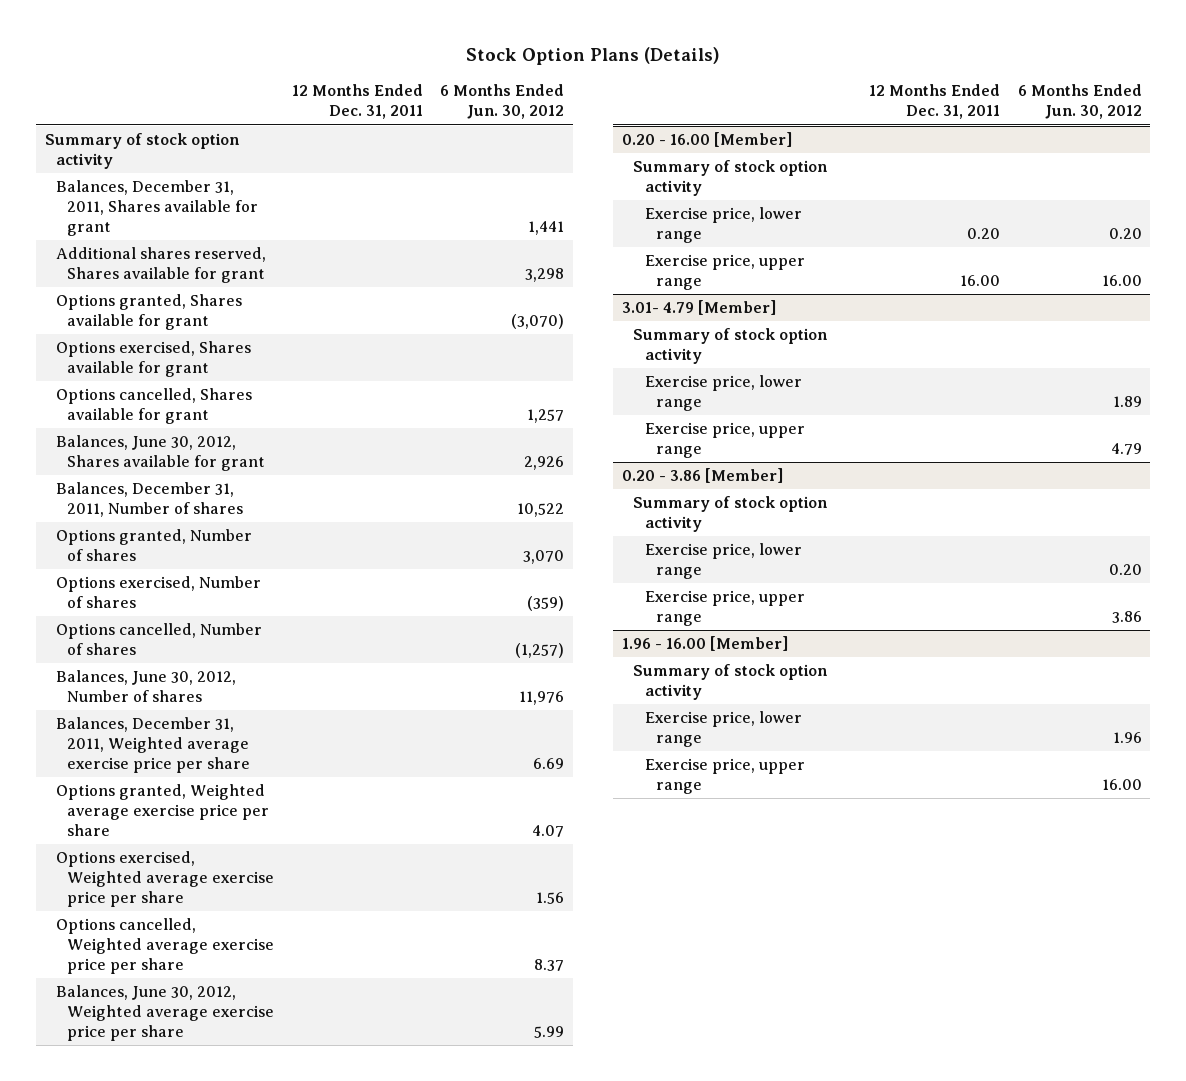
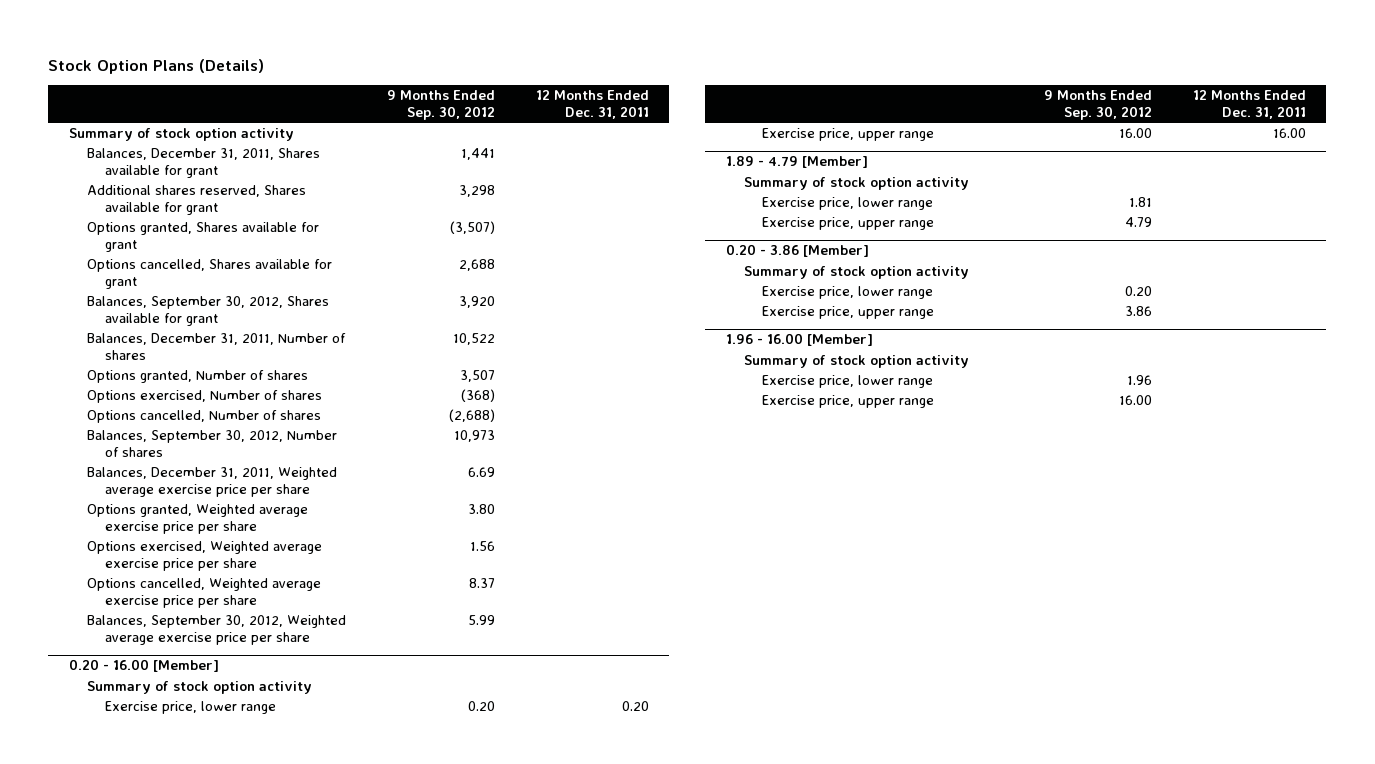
[440,84,565,120] 6 Months Ended Jun. 30, 2012 -> none
none -> [386,90,495,120] 9 Months Ended Sep. 30, 2012
[56,341,252,378] Options exercised, Shares available for grant -> none
[56,435,266,472] Balances, June 30, 2012, Shares available for grant -> [87,296,330,326] Balances, September 30, 2012, Shares available for grant
[56,670,237,703] Balances, June 30, 2012, Number of shares -> [87,430,338,457] Balances, September 30, 2012, Number of shares
[56,985,275,1042] Balances, June 30, 2012, Weighted average exercise price per share -> [87,615,347,645] Balances, September 30, 2012, Weighted average exercise price per share
[622,300,777,316] 3.01- 4.79 [Member] -> none
[633,328,829,365] Summary of stock option activity -> none
[644,375,802,412] Exercise price, lower range -> none
[644,422,805,459] Exercise price, upper range -> none
none -> [725,156,868,169] 1.89 - 4.79 [Member]
none -> [744,177,970,191] Summary of stock option activity
none -> [762,197,934,211] Exercise price, lower range
none -> [762,217,935,231] Exercise price, upper range

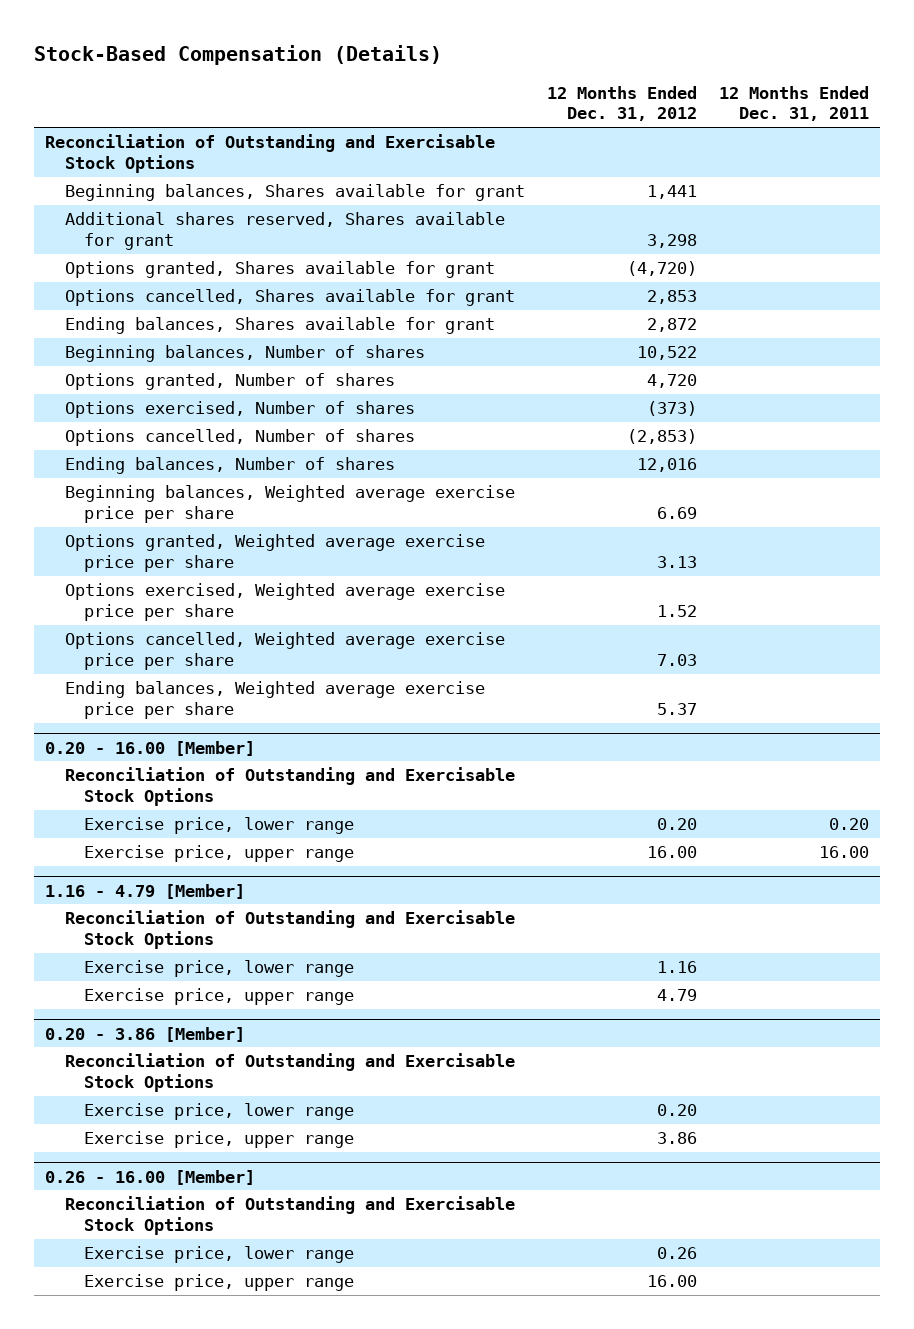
[48,58,265,74] Stock Option Plans (Details) -> [34,45,443,66] Stock-Based Compensation (Details)
[386,90,495,120] 9 Months Ended Sep. 30, 2012 -> none
none -> [546,85,697,122] 12 Months Ended Dec. 31, 2012
[68,128,294,142] Summary of stock option activity -> [45,134,496,173] Reconciliation of Outstanding and Exercisable Stock Options
[87,148,321,178] Balances, December 31, 2011, Shares available for grant -> [64,184,525,202] Beginning balances, Shares available for grant
[87,296,330,326] Balances, September 30, 2012, Shares available for grant -> [64,317,495,335] Ending balances, Shares available for grant
[87,333,347,360] Balances, December 31, 2011, Number of shares -> [64,345,425,363] Beginning balances, Number of shares
[87,430,338,457] Balances, September 30, 2012, Number of shares -> [64,457,395,475] Ending balances, Number of shares
[87,467,338,497] Balances, December 31, 2011, Weighted average exercise price per share -> [64,485,515,523] Beginning balances, Weighted average exercise price per share
[87,615,347,645] Balances, September 30, 2012, Weighted average exercise price per share -> [64,681,485,719] Ending balances, Weighted average exercise price per share
[87,681,313,695] Summary of stock option activity -> [64,767,515,806] Reconciliation of Outstanding and Exercisable Stock Options
[725,156,868,169] 1.89 - 4.79 [Member] -> [45,883,246,899] 1.16 - 4.79 [Member]
[744,177,970,191] Summary of stock option activity -> [64,910,515,949] Reconciliation of Outstanding and Exercisable Stock Options
[744,266,970,280] Summary of stock option activity -> [64,1053,515,1092] Reconciliation of Outstanding and Exercisable Stock Options
[725,333,873,347] 1.96 - 16.00 [Member] -> none
[744,355,970,369] Summary of stock option activity -> none
[762,375,934,389] Exercise price, lower range -> none
[762,395,935,409] Exercise price, upper range -> none
none -> [45,1169,256,1185] 0.26 - 16.00 [Member]
none -> [64,1196,515,1235] Reconciliation of Outstanding and Exercisable Stock Options
none -> [84,1246,355,1264] Exercise price, lower range
none -> [84,1274,355,1292] Exercise price, upper range

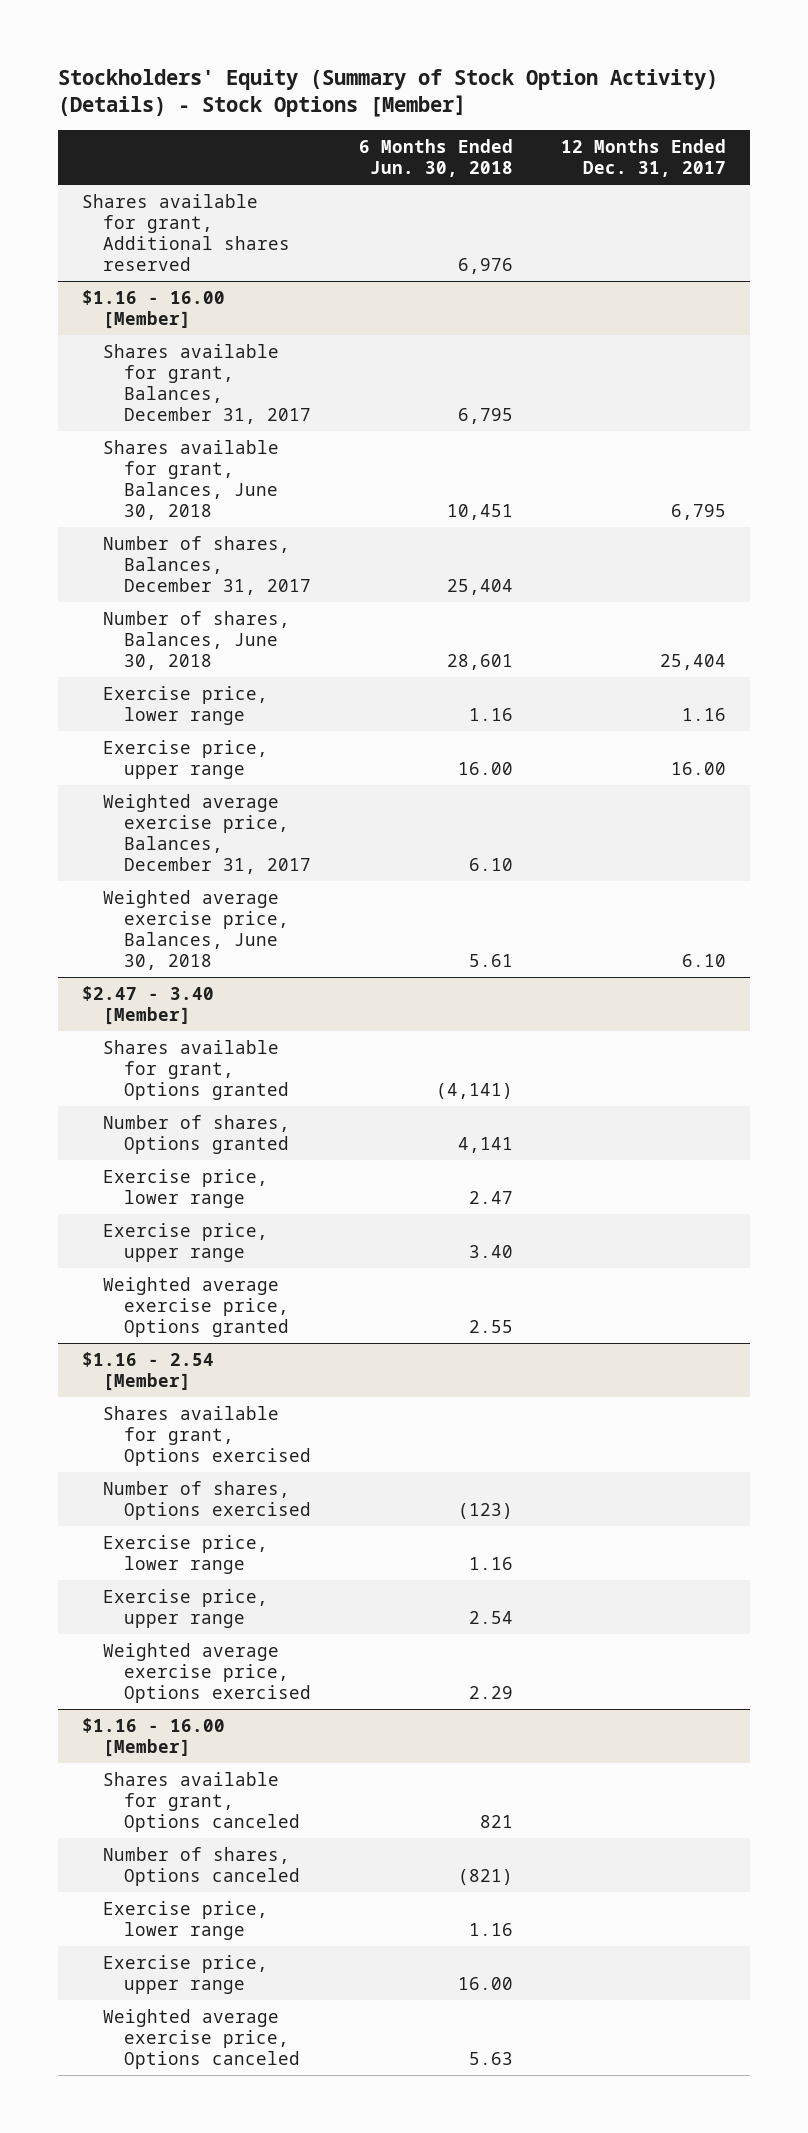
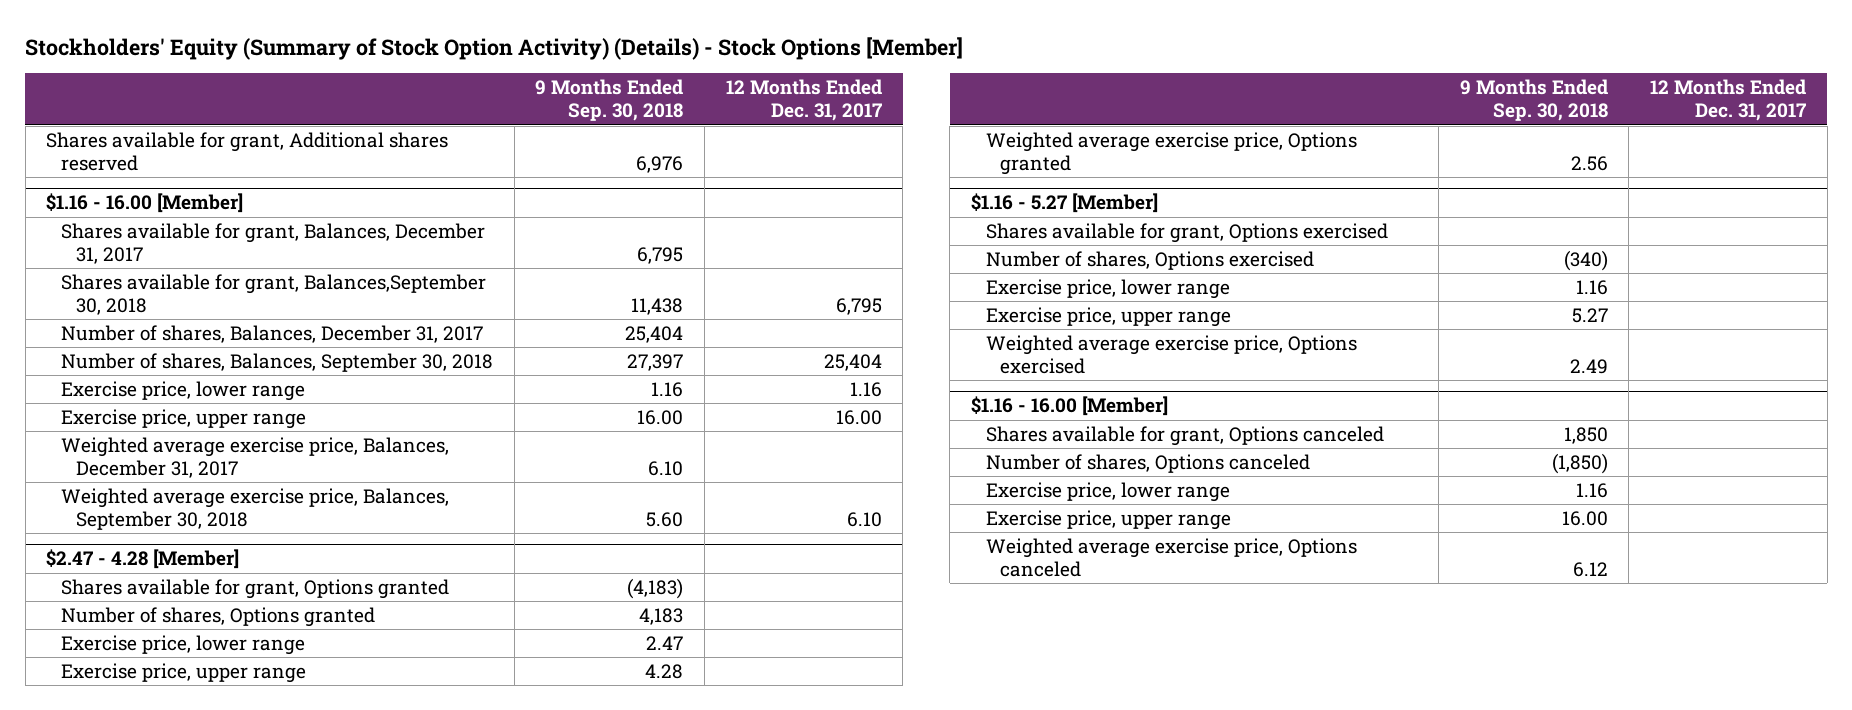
[358,138,513,177] 6 Months Ended Jun. 30, 2018 -> none
none -> [535,79,684,122] 9 Months Ended Sep. 30, 2018
[102,439,279,521] Shares available for grant, Balances, June 30, 2018 -> [61,273,487,315] Shares available for grant, Balances,September 30, 2018
[102,610,290,671] Number of shares, Balances, June 30, 2018 -> [61,352,494,372] Number of shares, Balances, September 30, 2018
[102,889,289,971] Weighted average exercise price, Balances, June 30, 2018 -> [61,487,450,530] Weighted average exercise price, Balances, September 30, 2018
[81,985,214,1025] $2.47 - 3.40 [Member] -> [46,549,240,570] $2.47 - 4.28 [Member]
[81,1351,214,1391] $1.16 - 2.54 [Member] -> [970,193,1158,214] $1.16 - 5.27 [Member]

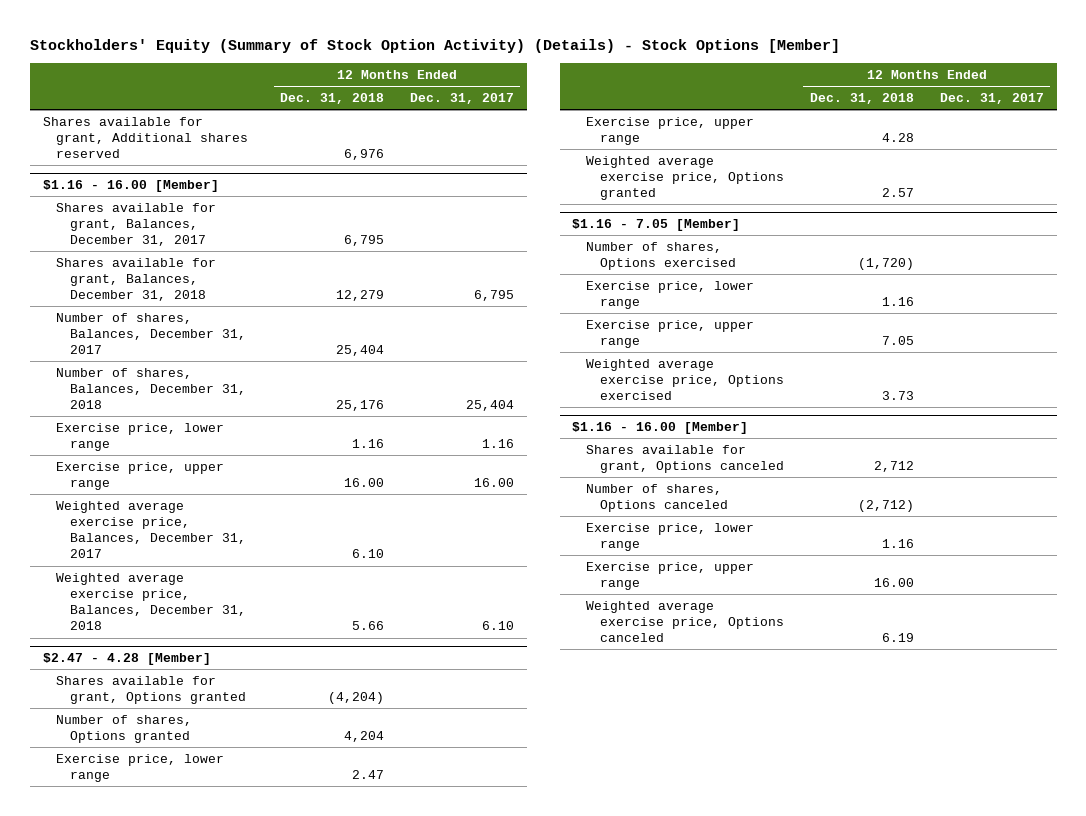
[535,79,684,122] 9 Months Ended Sep. 30, 2018 -> none
none -> [280,93,385,105] Dec. 31, 2018
[61,273,487,315] Shares available for grant, Balances,September 30, 2018 -> [56,257,217,302] Shares available for grant, Balances, December 31, 2018
[61,352,494,372] Number of shares, Balances, September 30, 2018 -> [56,367,247,410] Number of shares, Balances, December 31, 2018
[61,487,450,530] Weighted average exercise price, Balances, September 30, 2018 -> [56,572,247,631] Weighted average exercise price, Balances, December 31, 2018
[970,193,1158,214] $1.16 - 5.27 [Member] -> none
[985,222,1388,243] Shares available for grant, Options exercised -> none
[985,250,1314,270] Number of shares, Options exercised -> none
[985,278,1230,299] Exercise price, lower range -> none
[985,306,1231,327] Exercise price, upper range -> none
[985,334,1357,374] Weighted average exercise price, Options exercised -> none
none -> [572,218,741,231] $1.16 - 7.05 [Member]
none -> [586,241,736,271] Number of shares, Options exercised
none -> [586,280,755,310] Exercise price, lower range
none -> [586,319,755,349] Exercise price, upper range
none -> [586,358,784,401] Weighted average exercise price, Options exercised

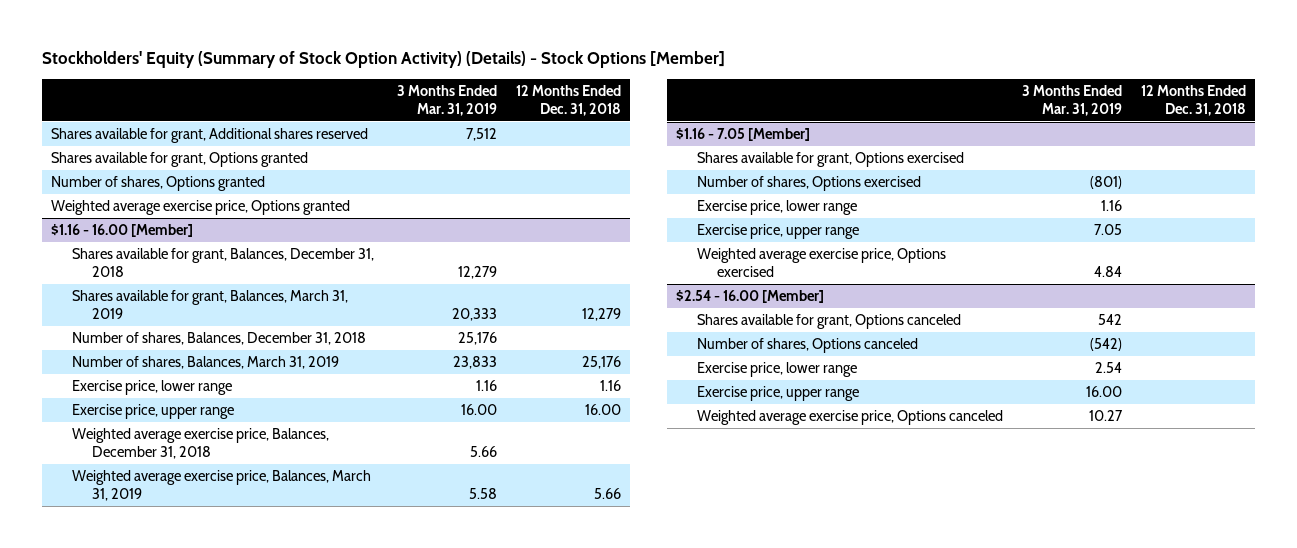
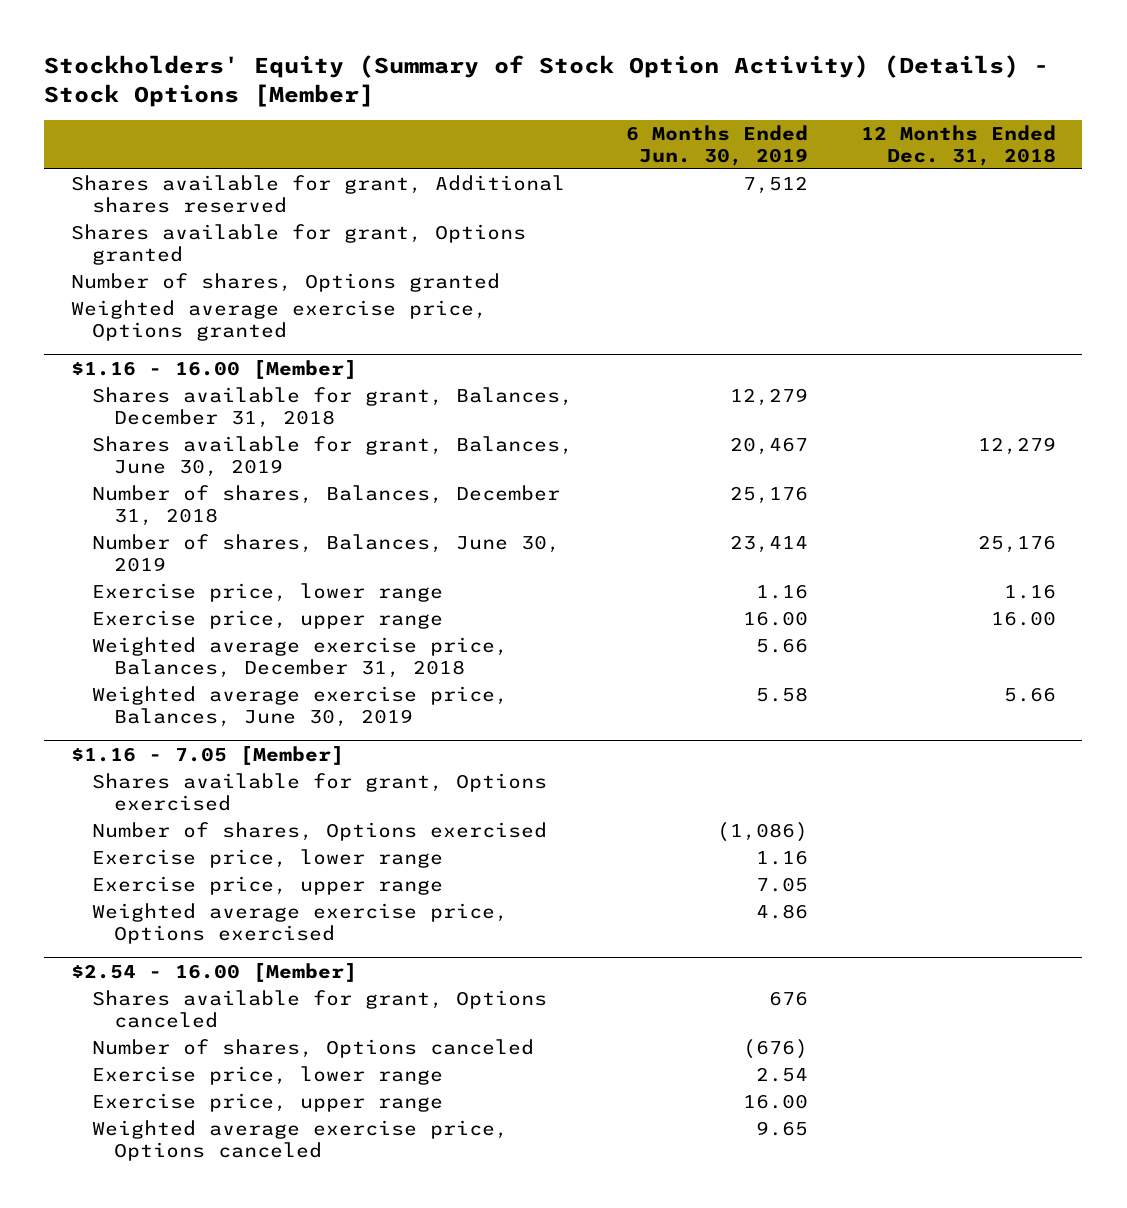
[396,85,497,116] 3 Months Ended Mar. 31, 2019 -> none
none -> [626,124,809,166] 6 Months Ended Jun. 30, 2019
[71,290,348,319] Shares available for grant, Balances, March 31, 2019 -> [92,435,574,477] Shares available for grant, Balances, June 30, 2019
[71,356,339,370] Number of shares, Balances, March 31, 2019 -> [92,533,561,572] Number of shares, Balances, June 30, 2019
[71,470,371,501] Weighted average exercise price, Balances, March 31, 2019 -> [92,685,509,727] Weighted average exercise price, Balances, June 30, 2019

